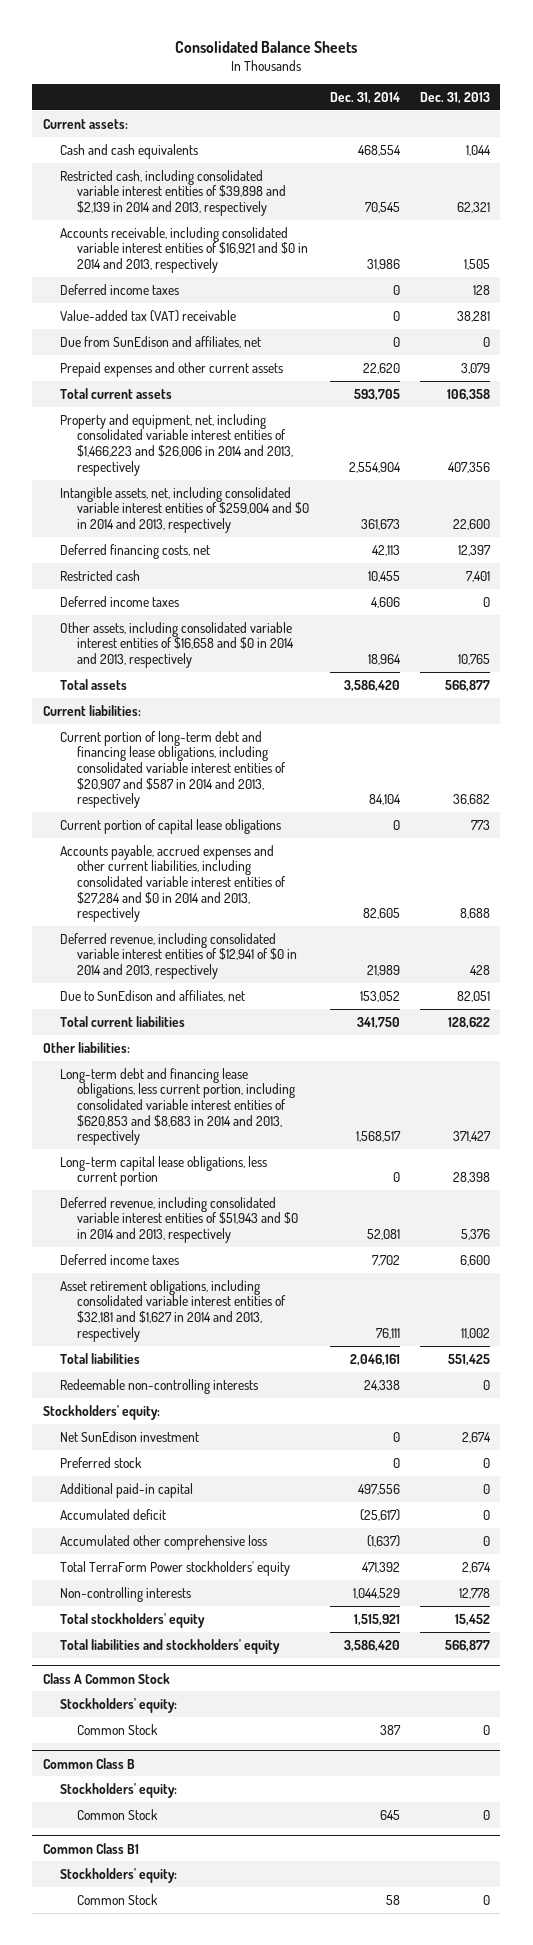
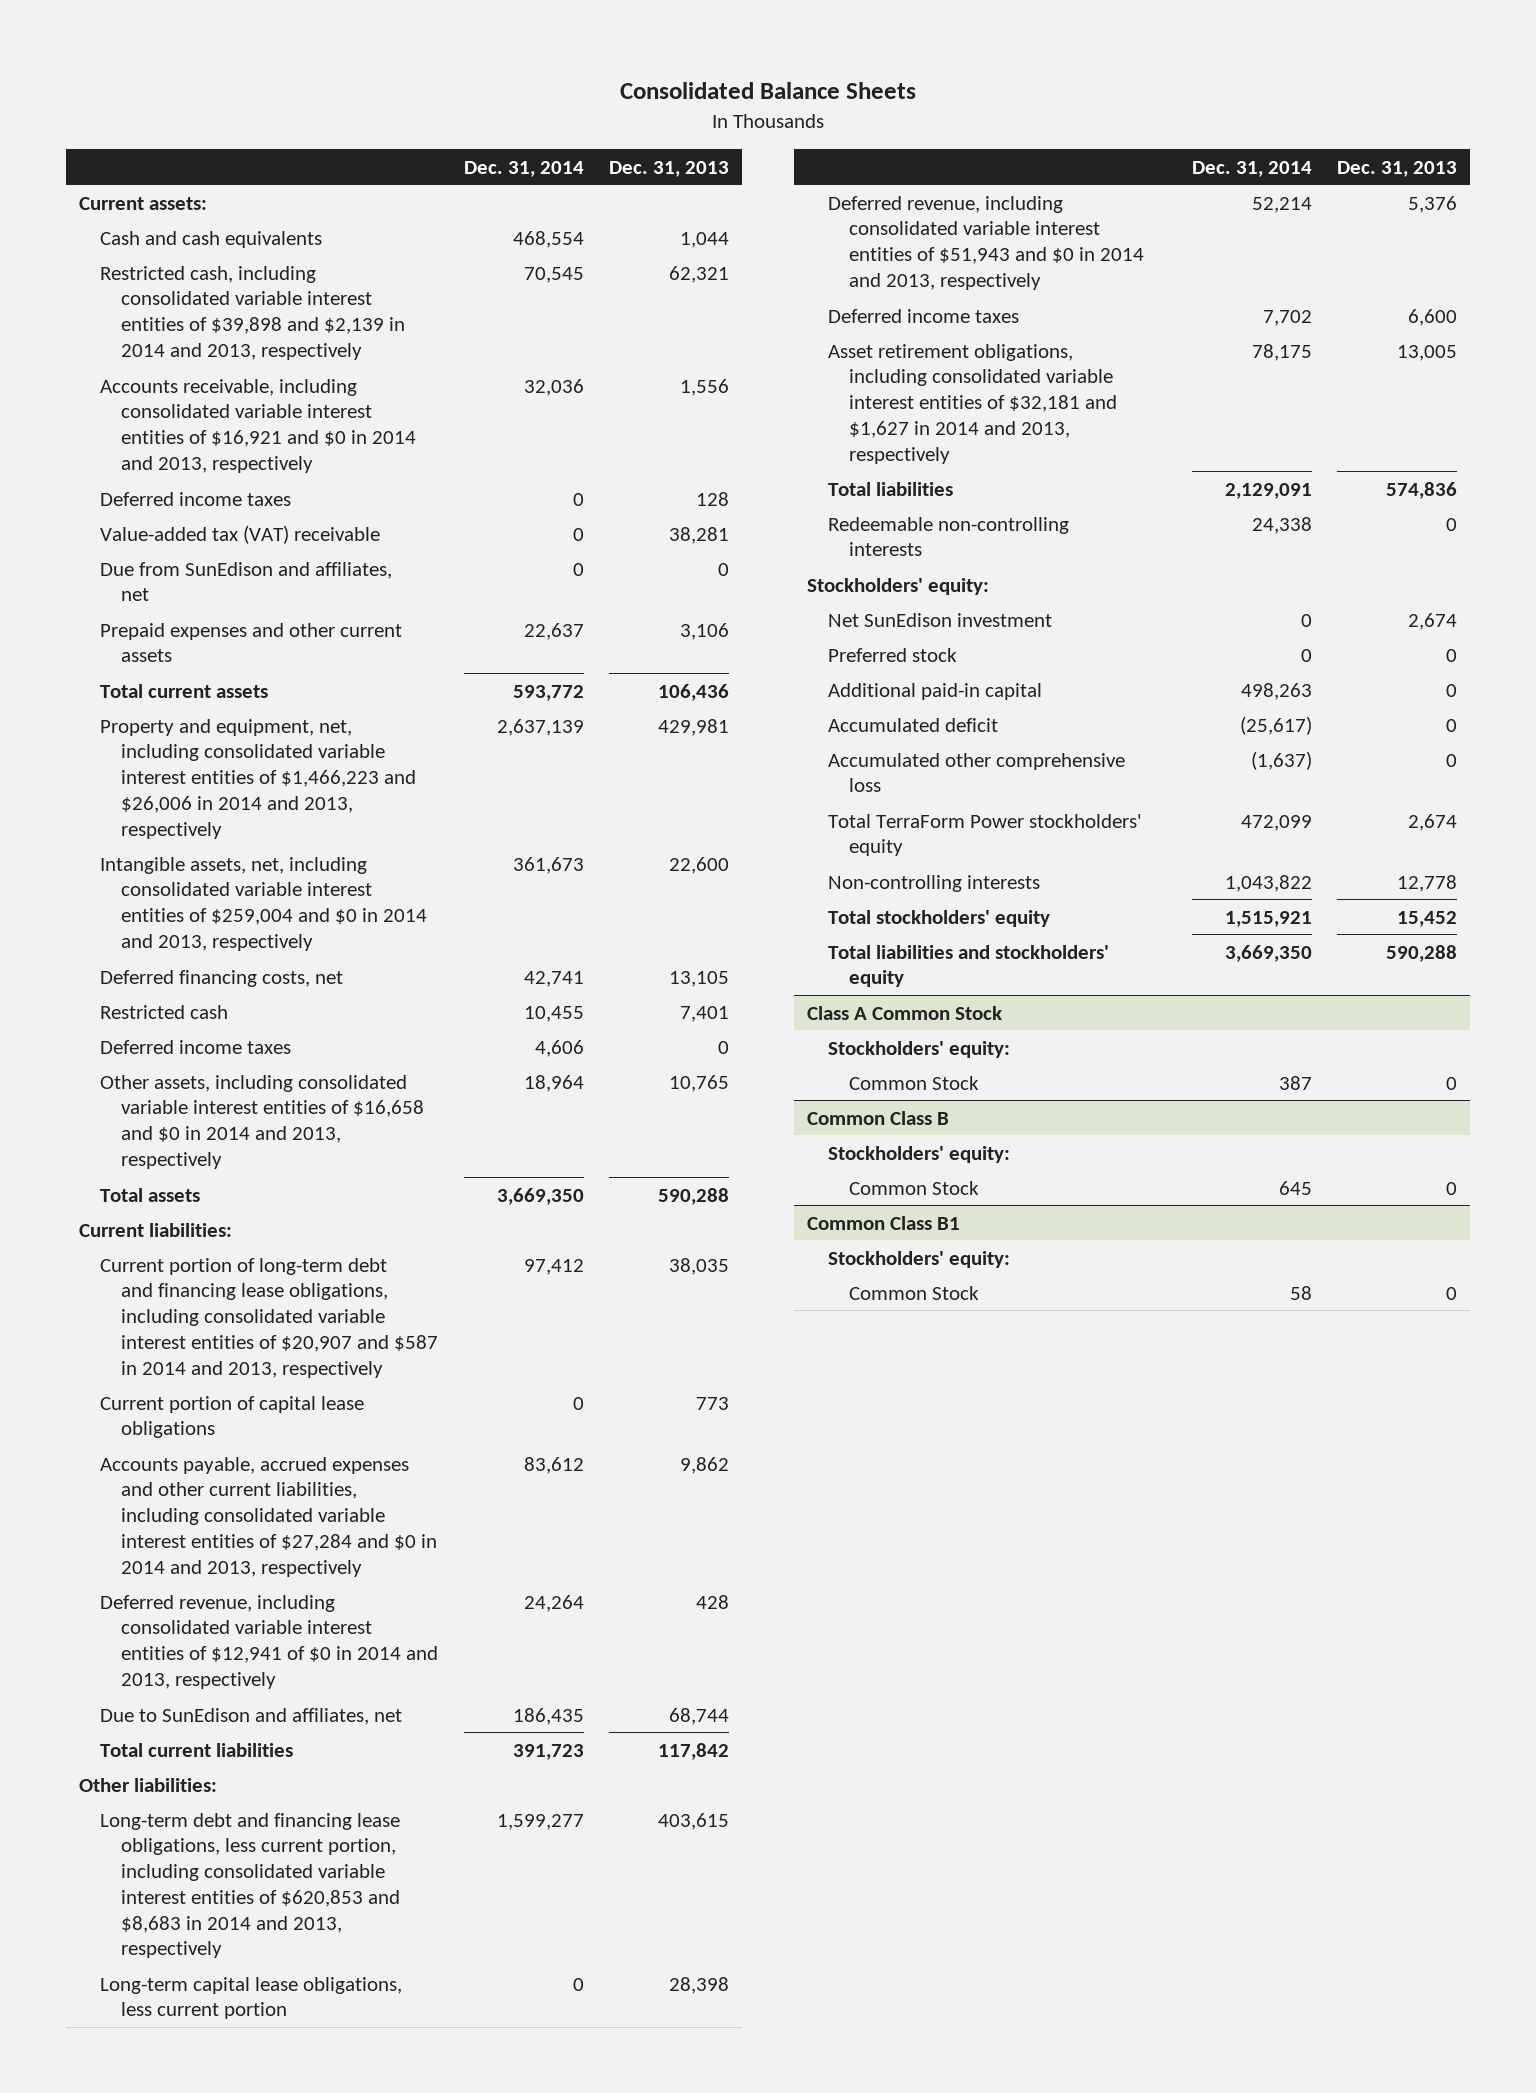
[366,259,400,271] 31,986 -> [523,378,584,396] 32,036
[464,259,491,271] 1,505 -> [679,378,729,396] 1,556
[362,362,400,374] 22,620 -> [523,622,584,640] 22,637
[461,362,491,374] 3,079 -> [679,622,729,640] 3,106
[353,388,400,401] 593,705 -> [512,684,584,701] 593,772
[447,388,491,401] 106,358 -> [657,683,729,701] 106,436
[348,461,401,473] 2,554,904 -> [496,718,584,736] 2,637,139
[448,461,491,473] 407,356 -> [657,718,729,736] 429,981
[371,544,400,556] 42,113 -> [523,970,584,987] 42,741
[458,544,492,556] 12,397 -> [668,970,729,987] 13,105
[343,679,400,692] 3,586,420 -> [496,1187,584,1205] 3,669,350
[445,679,491,692] 566,877 -> [657,1187,729,1205] 590,288
[368,794,401,806] 84,104 -> [523,1258,584,1275] 97,412
[453,794,491,806] 36,682 -> [668,1257,729,1275] 38,035
[362,908,400,920] 82,605 -> [523,1456,584,1474] 83,612
[460,908,491,920] 8,688 -> [679,1456,729,1474] 9,862
[366,965,400,977] 21,989 -> [523,1594,584,1612] 24,264
[359,990,400,1002] 153,052 -> [512,1707,584,1725] 186,435
[457,990,491,1002] 82,051 -> [668,1707,729,1725] 68,744
[356,1016,400,1029] 341,750 -> [512,1743,584,1760] 391,723
[448,1016,491,1029] 128,622 -> [657,1742,729,1760] 117,842
[355,1131,401,1143] 1,568,517 -> [496,1813,584,1830] 1,599,277
[453,1131,492,1143] 371,427 -> [657,1812,729,1830] 403,615
[366,1229,400,1241] 52,081 -> [1251,196,1312,213] 52,214
[375,1327,400,1339] 76,111 -> [1251,343,1312,361] 78,175
[461,1327,491,1339] 11,002 -> [1396,344,1457,361] 13,005
[349,1353,400,1366] 2,046,161 -> [1224,482,1312,499] 2,129,091
[448,1353,491,1366] 551,425 -> [1385,481,1457,499] 574,836
[357,1483,400,1495] 497,556 -> [1240,682,1312,700] 498,263
[361,1561,400,1573] 471,392 -> [1240,814,1312,831] 472,099
[352,1587,400,1599] 1,044,529 -> [1224,874,1312,892] 1,043,822
[343,1639,400,1652] 3,586,420 -> [1224,944,1312,962] 3,669,350
[445,1639,491,1652] 566,877 -> [1385,944,1457,962] 590,288

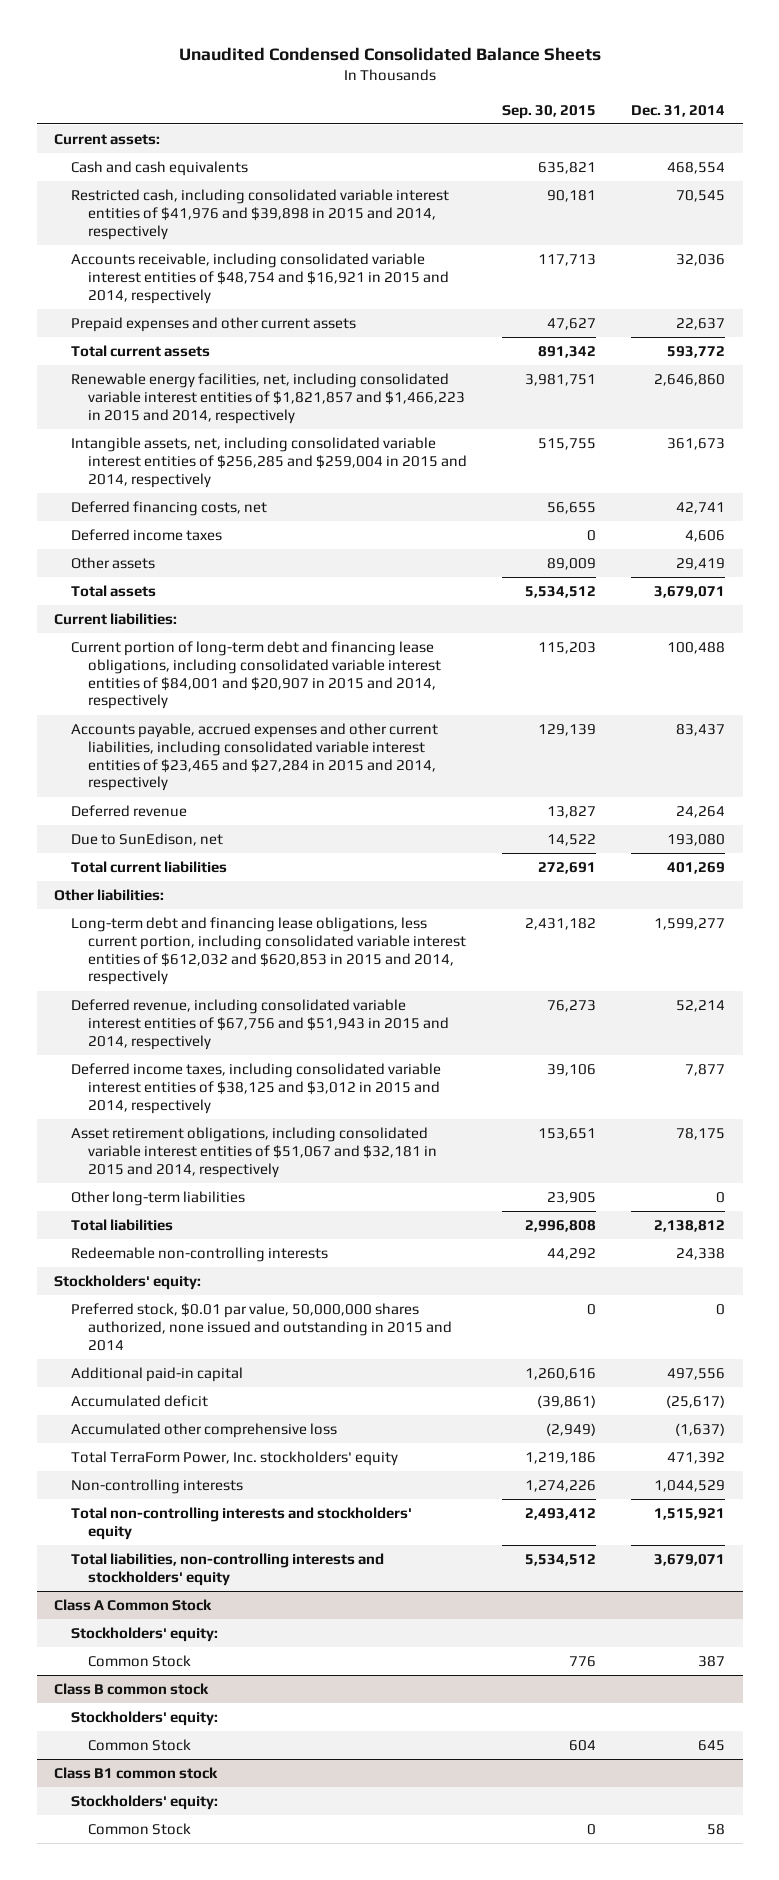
[619,82,916,100] Consolidated Balance Sheets -> [178,46,601,61] Unaudited Condensed Consolidated Balance Sheets
[608,160,729,177] Dec. 31, 2013 -> none
none -> [502,104,597,119] Sep. 30, 2015
[100,491,292,506] Deferred income taxes -> none
[100,524,381,544] Value-added tax (VAT) receivable -> none
[100,561,393,602] Due from SunEdison and affiliates, net -> none
[100,265,406,360] Restricted cash, including consolidated variable interest entities of $39,898 and $2,139 in 2014 and 2013, respectively -> [71,189,450,240] Restricted cash, including consolidated variable interest entities of $41,976 and $39,898 in 2015 and 2014, respectively
[100,378,417,473] Accounts receivable, including consolidated variable interest entities of $16,921 and $0 in 2014 and 2013, respectively -> [71,253,450,304] Accounts receivable, including consolidated variable interest entities of $48,754 and $16,921 in 2015 and 2014, respectively
[100,718,417,839] Property and equipment, net, including consolidated variable interest entities of $1,466,223 and $26,006 in 2014 and 2013, respectively -> [71,373,466,424] Renewable energy facilities, net, including consolidated variable interest entities of $1,821,857 and $1,466,223 in 2015 and 2014, respectively
[496,718,584,736] 2,637,139 -> [654,374,726,387] 2,646,860
[100,856,428,951] Intangible assets, net, including consolidated variable interest entities of $259,004 and $0 in 2014 and 2013, respectively -> [71,437,468,488] Intangible assets, net, including consolidated variable interest entities of $256,285 and $259,004 in 2015 and 2014, respectively
[100,1004,229,1019] Restricted cash -> none
[100,1074,425,1169] Other assets, including consolidated variable interest entities of $16,658 and $0 in 2014 and 2013, respectively -> none
none -> [71,557,156,570] Other assets
[496,1187,584,1205] 3,669,350 -> [654,586,726,599] 3,679,071
[100,1395,365,1439] Current portion of capital lease obligations -> none
[100,1257,439,1378] Current portion of long-term debt and financing lease obligations, including consolidated variable interest entities of $20,907 and $587 in 2014 and 2013, respectively -> [71,641,442,710] Current portion of long-term debt and financing lease obligations, including consolidated variable interest entities of $84,001 and $20,907 in 2015 and 2014, respectively
[523,1258,584,1275] 97,412 -> [667,642,726,655] 100,488
[100,1456,438,1577] Accounts payable, accrued expenses and other current liabilities, including consolidated variable interest entities of $27,284 and $0 in 2014 and 2013, respectively -> [71,723,439,792] Accounts payable, accrued expenses and other current liabilities, including consolidated variable interest entities of $23,465 and $27,284 in 2015 and 2014, respectively
[523,1456,584,1474] 83,612 -> [676,724,726,737] 83,437
[100,1594,439,1689] Deferred revenue, including consolidated variable interest entities of $12,941 of $0 in 2014 and 2013, respectively -> [71,805,188,818] Deferred revenue
[100,1707,403,1725] Due to SunEdison and affiliates, net -> [71,833,224,847] Due to SunEdison, net
[512,1707,584,1725] 186,435 -> [667,834,726,847] 193,080
[512,1743,584,1760] 391,723 -> [667,862,726,875] 401,269
[100,1976,403,2020] Long-term capital lease obligations, less current portion -> none
[828,308,1020,323] Deferred income taxes -> none
[100,1812,401,1959] Long-term debt and financing lease obligations, less current portion, including consolidated variable interest entities of $620,853 and $8,683 in 2014 and 2013, respectively -> [71,917,467,986] Long-term debt and financing lease obligations, less current portion, including consolidated variable interest entities of $612,032 and $620,853 in 2015 and 2014, respectively
[828,195,1145,290] Deferred revenue, including consolidated variable interest entities of $51,943 and $0 in 2014 and 2013, respectively -> [71,999,450,1050] Deferred revenue, including consolidated variable interest entities of $67,756 and $51,943 in 2015 and 2014, respectively
none -> [71,1063,442,1114] Deferred income taxes, including consolidated variable interest entities of $38,125 and $3,012 in 2015 and 2014, respectively
[828,343,1118,464] Asset retirement obligations, including consolidated variable interest entities of $32,181 and $1,627 in 2014 and 2013, respectively -> [71,1127,438,1178] Asset retirement obligations, including consolidated variable interest entities of $51,067 and $32,181 in 2015 and 2014, respectively
none -> [71,1191,246,1207] Other long-term liabilities
[1224,482,1312,499] 2,129,091 -> [654,1220,726,1233] 2,138,812
[828,612,1053,627] Net SunEdison investment -> none
[828,647,958,662] Preferred stock -> [71,1303,453,1351] Preferred stock, $0.01 par value, 50,000,000 shares authorized, none issued and outstanding in 2015 and 2014
[1240,682,1312,700] 498,263 -> [667,1368,726,1381] 497,556
[828,813,1143,857] Total TerraForm Power stockholders' equity -> [71,1451,399,1467] Total TerraForm Power, Inc. stockholders' equity
[1240,814,1312,831] 472,099 -> [667,1452,726,1465] 471,392
[1224,874,1312,892] 1,043,822 -> [654,1480,726,1493] 1,044,529
[828,909,1051,927] Total stockholders' equity -> [71,1507,413,1540] Total non-controlling interests and stockholders' equity
[828,944,1110,988] Total liabilities and stockholders' equity -> [71,1553,385,1586] Total liabilities, non-controlling interests and stockholders' equity
[1224,944,1312,962] 3,669,350 -> [654,1554,726,1567] 3,679,071
[807,1110,950,1125] Common Class B -> [54,1683,210,1696] Class B common stock
[807,1215,961,1230] Common Class B1 -> [54,1767,219,1780] Class B1 common stock

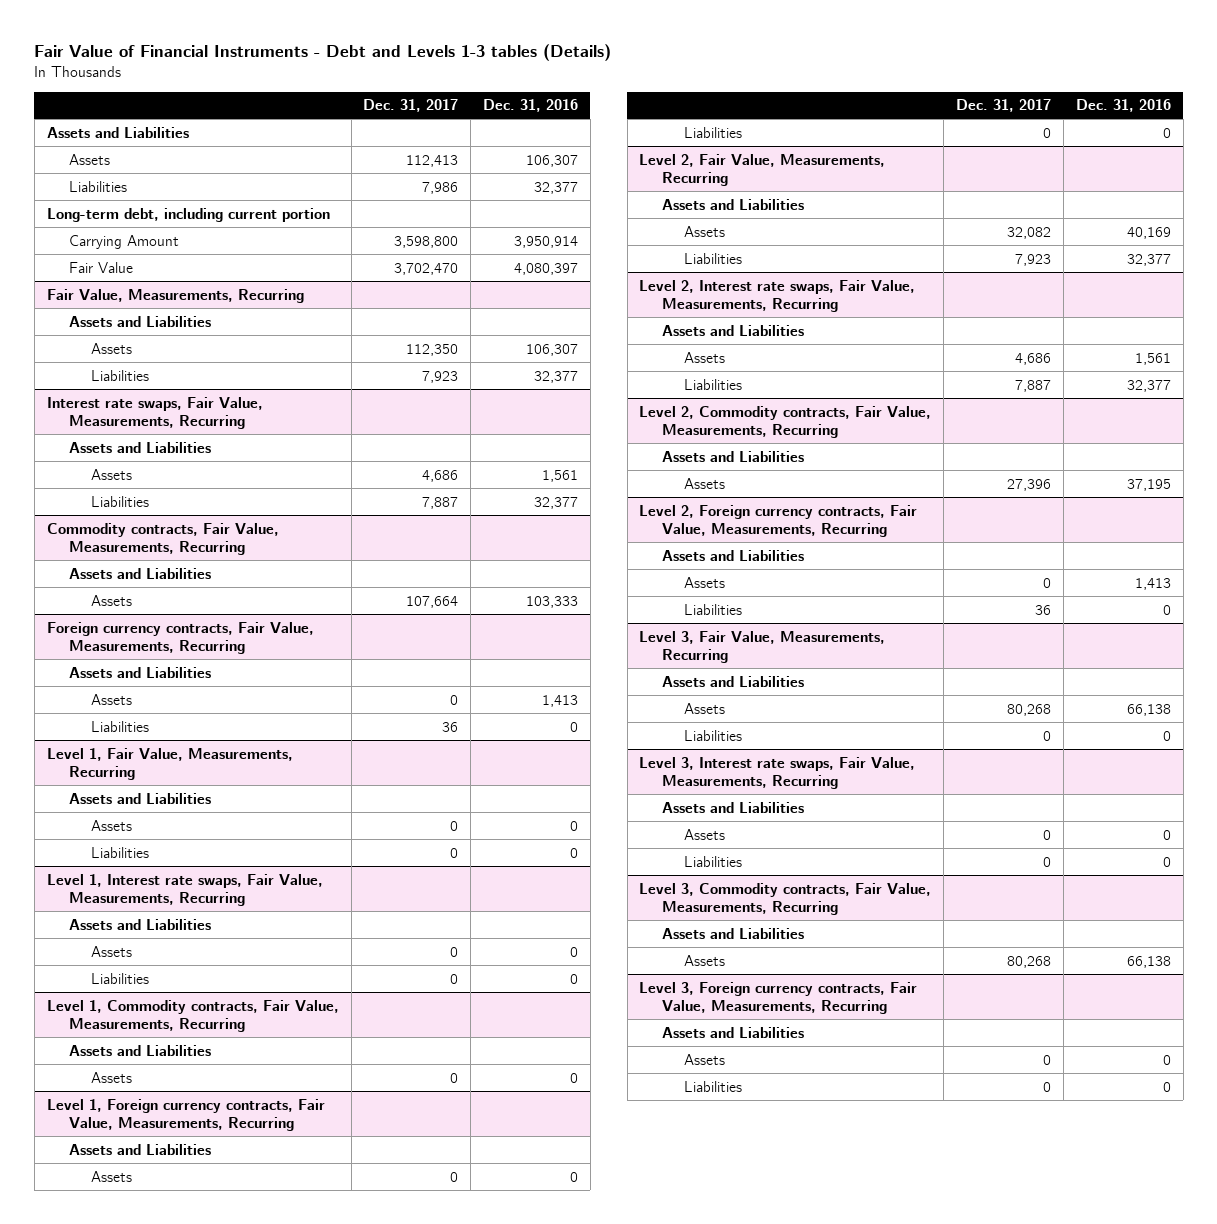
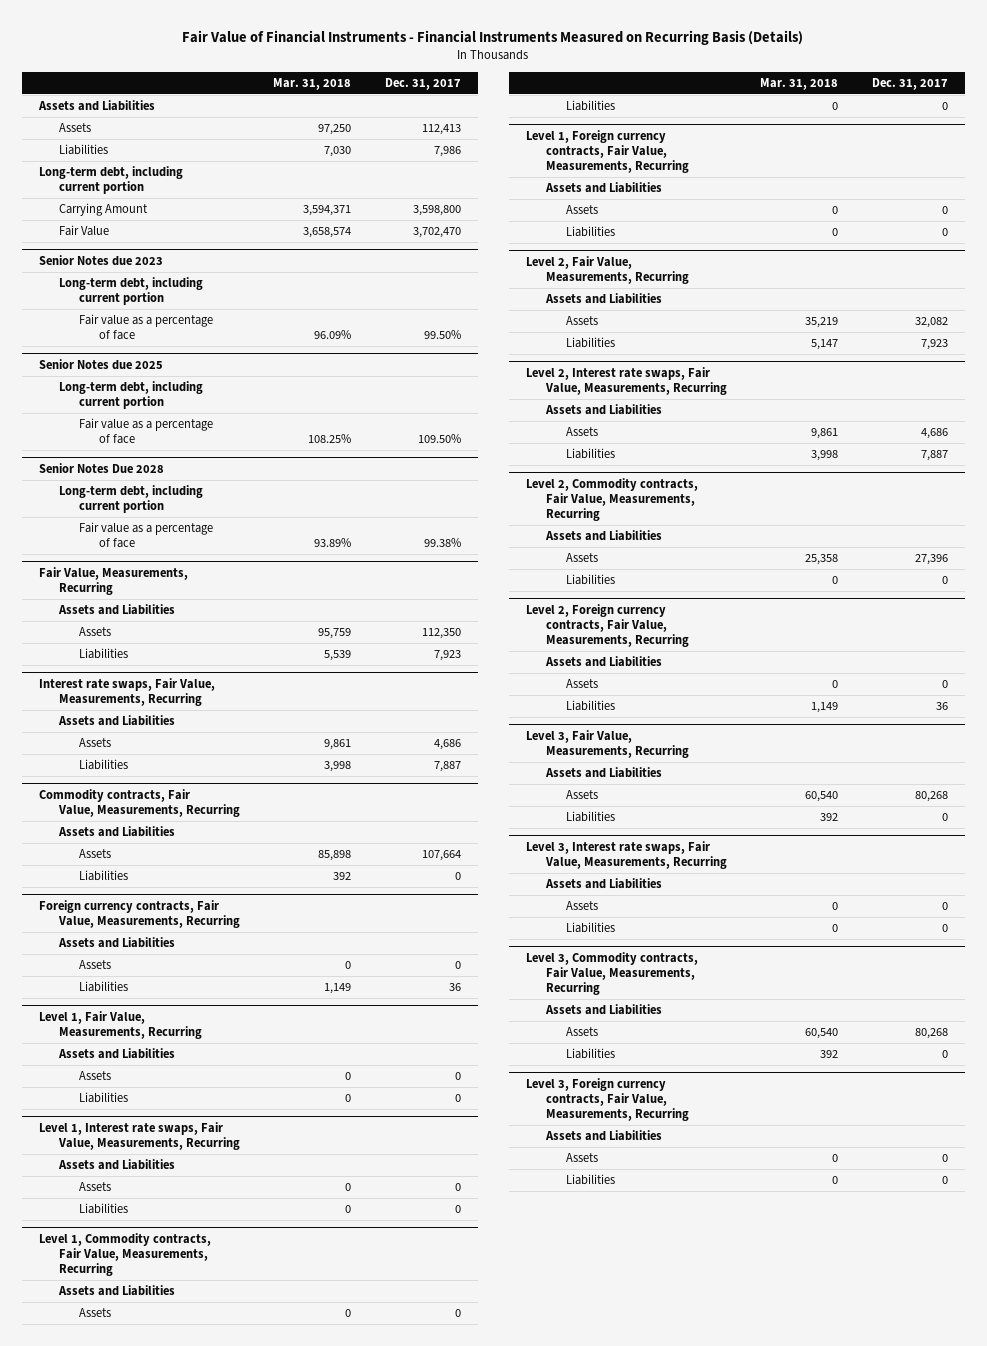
[34,44,612,62] Fair Value of Financial Instruments - Debt and Levels 1-3 tables (Details) -> [182,29,804,45] Fair Value of Financial Instruments - Financial Instruments Measured on Recurring Basis (Details)
[483,99,579,113] Dec. 31, 2016 -> none
none -> [273,77,352,90] Mar. 31, 2018
none -> [38,254,163,266] Senior Notes due 2023
none -> [58,277,203,306] Long-term debt, including current portion
none -> [78,314,213,341] Fair value as a percentage of face
none -> [38,358,163,370] Senior Notes due 2025
none -> [58,381,203,410] Long-term debt, including current portion
none -> [78,418,213,445] Fair value as a percentage of face
none -> [38,462,164,473] Senior Notes Due 2028
none -> [58,485,203,514] Long-term debt, including current portion
none -> [78,522,213,549] Fair value as a percentage of face
none -> [78,870,128,882] Liabilities
none -> [565,100,615,112] Liabilities
none -> [565,574,615,586] Liabilities
none -> [565,1048,615,1060] Liabilities

